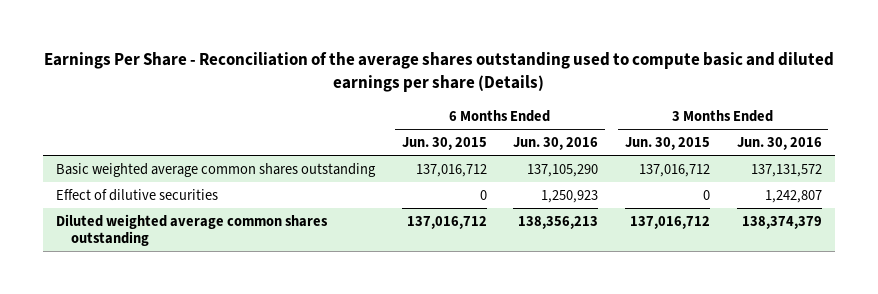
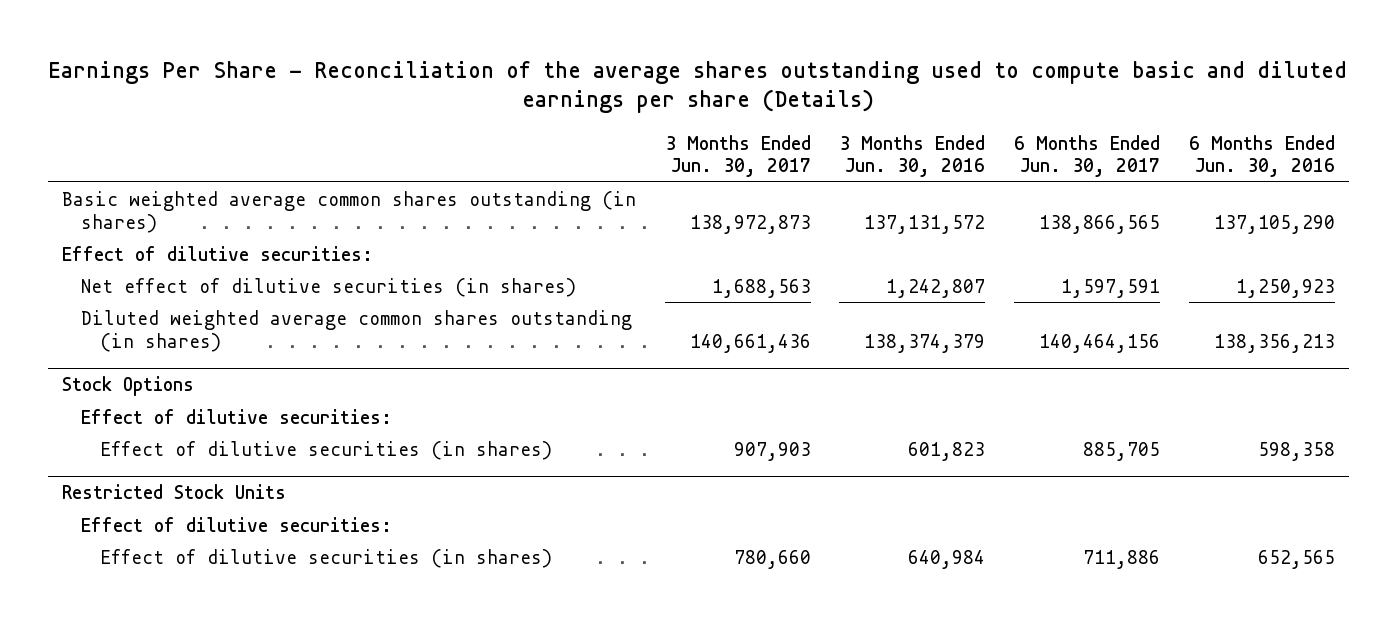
[401,137,487,151] Jun. 30, 2015 -> none
[624,137,710,151] Jun. 30, 2015 -> none
none -> [664,134,811,178] 3 Months Ended Jun. 30, 2017
none -> [1014,134,1161,178] 6 Months Ended Jun. 30, 2017
[56,162,377,177] Basic weighted average common shares outstanding -> [62,190,637,233] Basic weighted average common shares outstanding (in shares)
none -> [62,245,374,261] Effect of dilutive securities:
[56,188,219,201] Effect of dilutive securities -> [81,277,577,297] Net effect of dilutive securities (in shares)
[56,213,329,246] Diluted weighted average common shares outstanding -> [81,309,633,352] Diluted weighted average common shares outstanding (in shares)
none -> [62,376,195,397] Stock Options
none -> [81,408,393,424] Effect of dilutive securities:
none -> [100,440,553,460] Effect of dilutive securities (in shares)
none -> [62,484,287,500] Restricted Stock Units
none -> [81,516,393,532] Effect of dilutive securities:
none -> [100,548,553,568] Effect of dilutive securities (in shares)

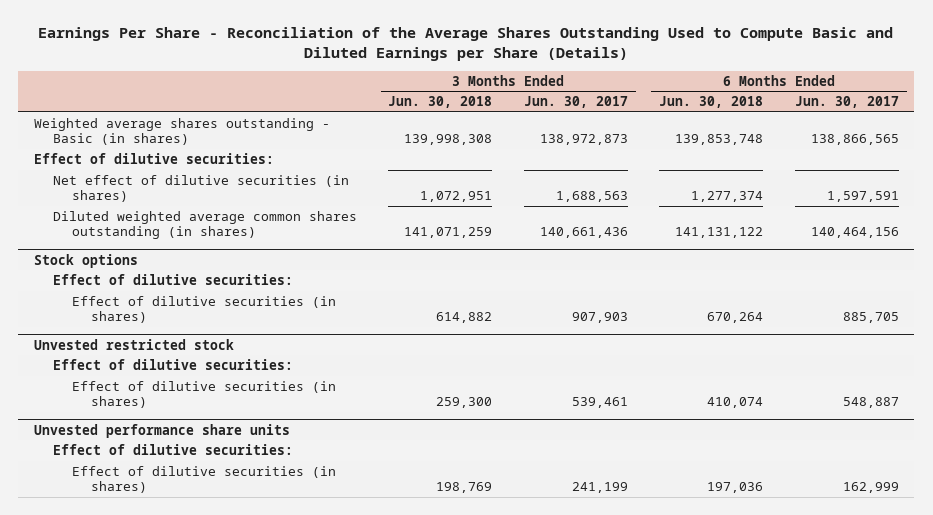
[48,60,1348,114] Earnings Per Share - Reconciliation of the average shares outstanding used to compute basic and diluted earnings per share (Details) -> [38,27,894,62] Earnings Per Share - Reconciliation of the Average Shares Outstanding Used to Compute Basic and Diluted Earnings per Share (Details)
[839,134,986,178] 3 Months Ended Jun. 30, 2016 -> none
[1188,134,1335,178] 6 Months Ended Jun. 30, 2016 -> none
none -> [388,96,493,109] Jun. 30, 2018
none -> [659,96,764,109] Jun. 30, 2018
[62,190,637,233] Basic weighted average common shares outstanding (in shares) -> [33,117,330,146] Weighted average shares outstanding - Basic (in shares)
[62,376,195,397] Stock Options -> [33,253,138,268] Stock options
[62,484,287,500] Restricted Stock Units -> [33,338,234,350] Unvested restricted stock
[733,549,811,569] 780,660 -> [571,397,628,409] 539,461
[1083,549,1161,569] 711,886 -> [842,397,899,409] 548,887
none -> [33,423,290,438] Unvested performance share units
none -> [52,443,293,455] Effect of dilutive securities:
none -> [72,465,337,494] Effect of dilutive securities (in shares)

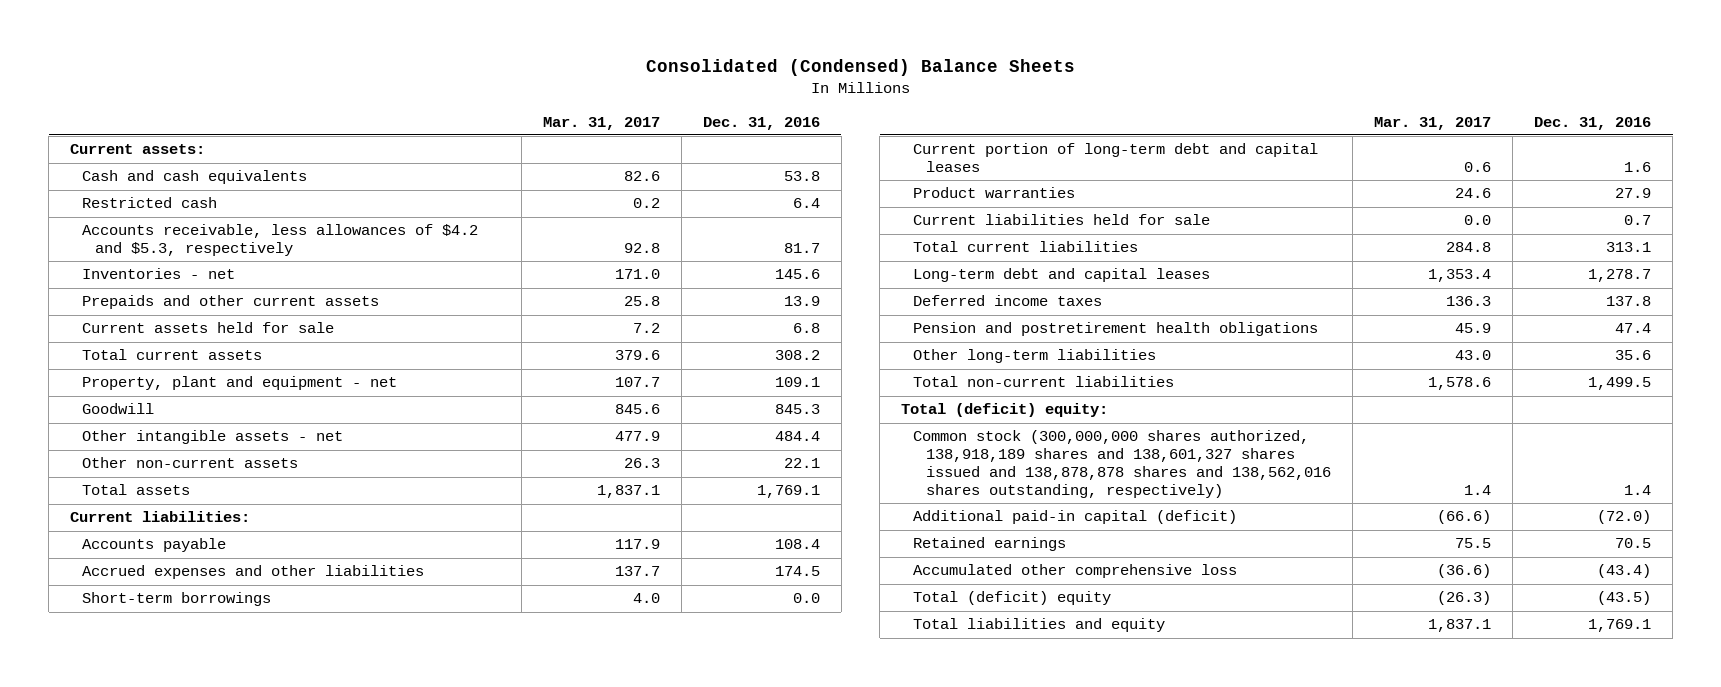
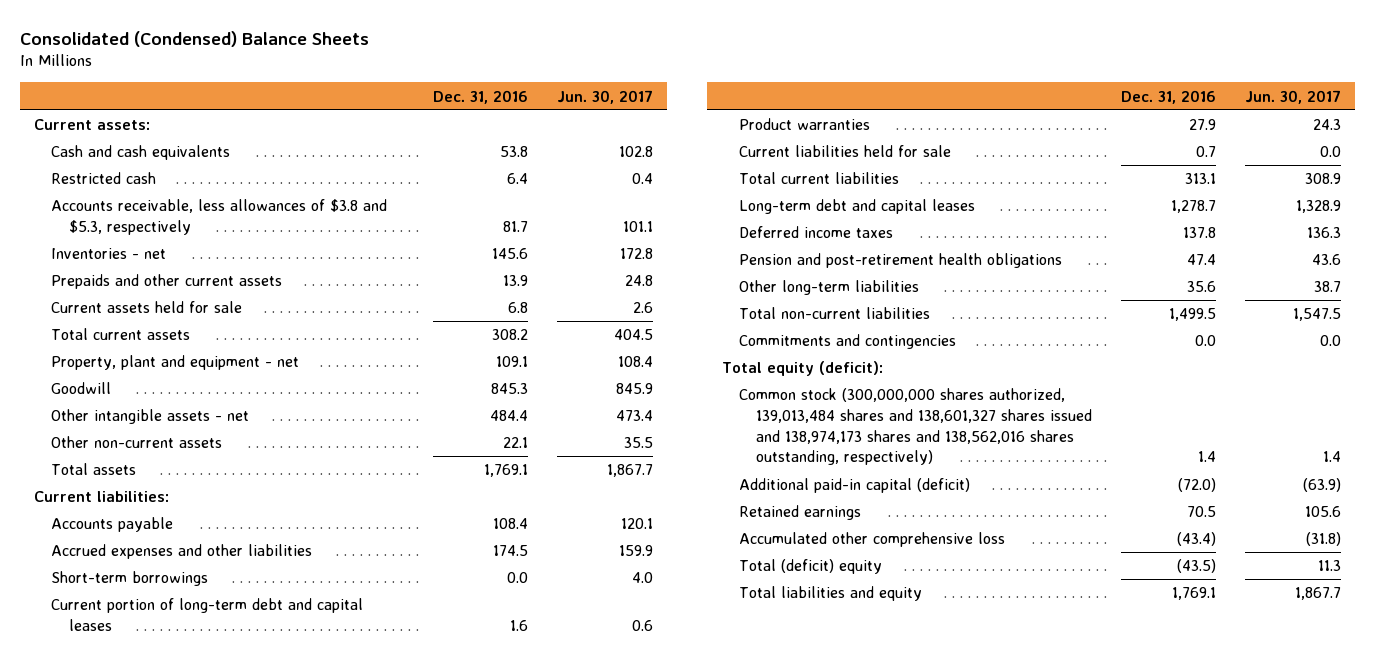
[542,116,660,130] Mar. 31, 2017 -> none
none -> [557,89,654,104] Jun. 30, 2017
[82,224,479,257] Accounts receivable, less allowances of $4.2 and $5.3, respectively -> [51,199,388,235] Accounts receivable, less allowances of $3.8 and $5.3, respectively
[913,322,1319,337] Pension and postretirement health obligations -> [739,253,1063,269] Pension and post-retirement health obligations
none -> [739,334,957,350] Commitments and contingencies
[901,403,1109,418] Total (deficit) equity: -> [721,361,883,377] Total equity (deficit):
[913,430,1331,498] Common stock (300,000,000 shares authorized, 138,918,189 shares and 138,601,327 shares issued and 138,878,878 shares and 138,562,016 shares outstanding, respectively) -> [739,388,1093,466] Common stock (300,000,000 shares authorized, 139,013,484 shares and 138,601,327 shares issued and 138,974,173 shares and 138,562,016 shares outstanding, respectively)

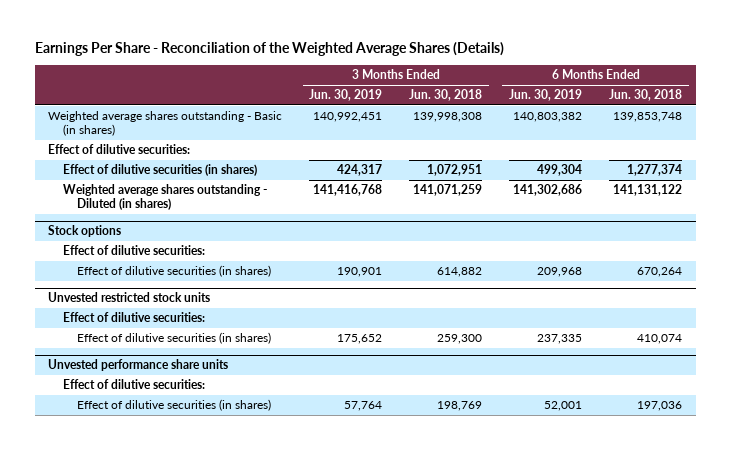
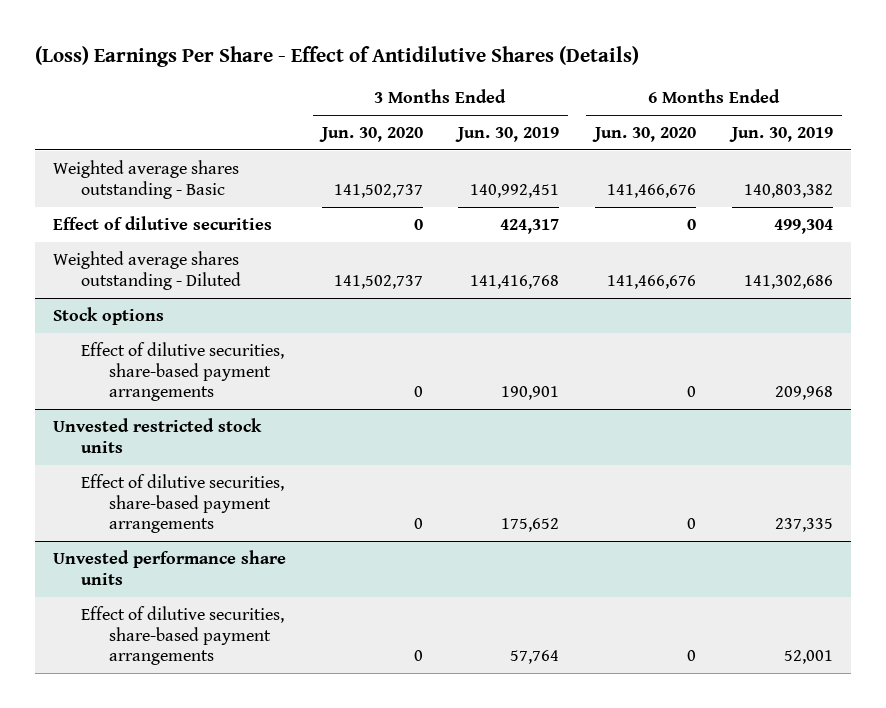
[34,42,504,57] Earnings Per Share - Reconciliation of the Weighted Average Shares (Details) -> [34,46,639,68] (Loss) Earnings Per Share - Effect of Antidilutive Shares (Details)
[409,89,483,102] Jun. 30, 2018 -> none
[609,89,683,102] Jun. 30, 2018 -> none
none -> [318,126,423,142] Jun. 30, 2020
none -> [592,126,697,142] Jun. 30, 2020
[48,144,191,155] Effect of dilutive securities: -> none
[48,111,283,137] Weighted average shares outstanding - Basic (in shares) -> [52,159,239,199] Weighted average shares outstanding - Basic
[62,164,257,177] Effect of dilutive securities (in shares) -> [52,215,272,230] Effect of dilutive securities
[62,184,267,211] Weighted average shares outstanding - Diluted (in shares) -> [52,250,242,290] Weighted average shares outstanding - Diluted
[62,245,205,256] Effect of dilutive securities: -> none
[77,265,272,278] Effect of dilutive securities (in shares) -> [81,341,285,402] Effect of dilutive securities, share-based payment arrangements
[62,312,205,323] Effect of dilutive securities: -> none
[77,332,272,345] Effect of dilutive securities (in shares) -> [81,473,285,534] Effect of dilutive securities, share-based payment arrangements
[62,379,205,390] Effect of dilutive securities: -> none
[77,399,272,412] Effect of dilutive securities (in shares) -> [81,605,285,666] Effect of dilutive securities, share-based payment arrangements

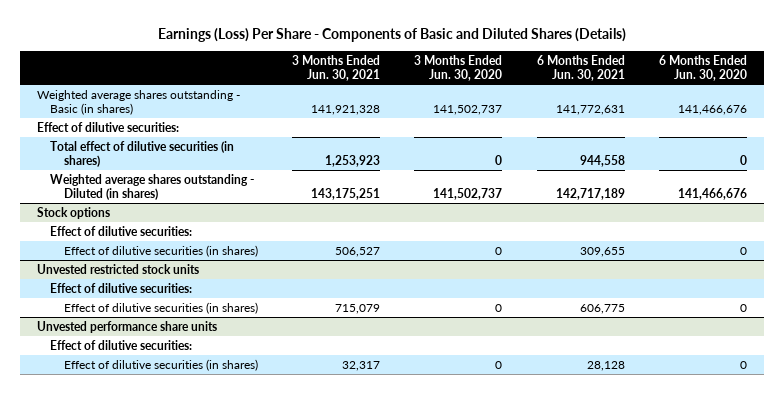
[34,46,639,68] (Loss) Earnings Per Share - Effect of Antidilutive Shares (Details) -> [157,27,626,42] Earnings (Loss) Per Share - Components of Basic and Diluted Shares (Details)
[455,126,560,142] Jun. 30, 2019 -> none
[729,126,834,142] Jun. 30, 2019 -> none
none -> [292,54,381,81] 3 Months Ended Jun. 30, 2021
none -> [536,54,625,81] 6 Months Ended Jun. 30, 2021
[52,159,239,199] Weighted average shares outstanding - Basic -> [36,89,240,116] Weighted average shares outstanding - Basic (in shares)
none -> [36,121,179,132] Effect of dilutive securities:
[52,215,272,230] Effect of dilutive securities -> [50,140,235,168] Total effect of dilutive securities (in shares)
[52,250,242,290] Weighted average shares outstanding - Diluted -> [50,173,255,201] Weighted average shares outstanding - Diluted (in shares)
none -> [50,225,193,236] Effect of dilutive securities:
[81,341,285,402] Effect of dilutive securities, share-based payment arrangements -> [63,244,258,257] Effect of dilutive securities (in shares)
none -> [50,282,193,293] Effect of dilutive securities:
[81,473,285,534] Effect of dilutive securities, share-based payment arrangements -> [63,301,258,314] Effect of dilutive securities (in shares)
none -> [50,339,193,350] Effect of dilutive securities:
[81,605,285,666] Effect of dilutive securities, share-based payment arrangements -> [63,358,258,371] Effect of dilutive securities (in shares)

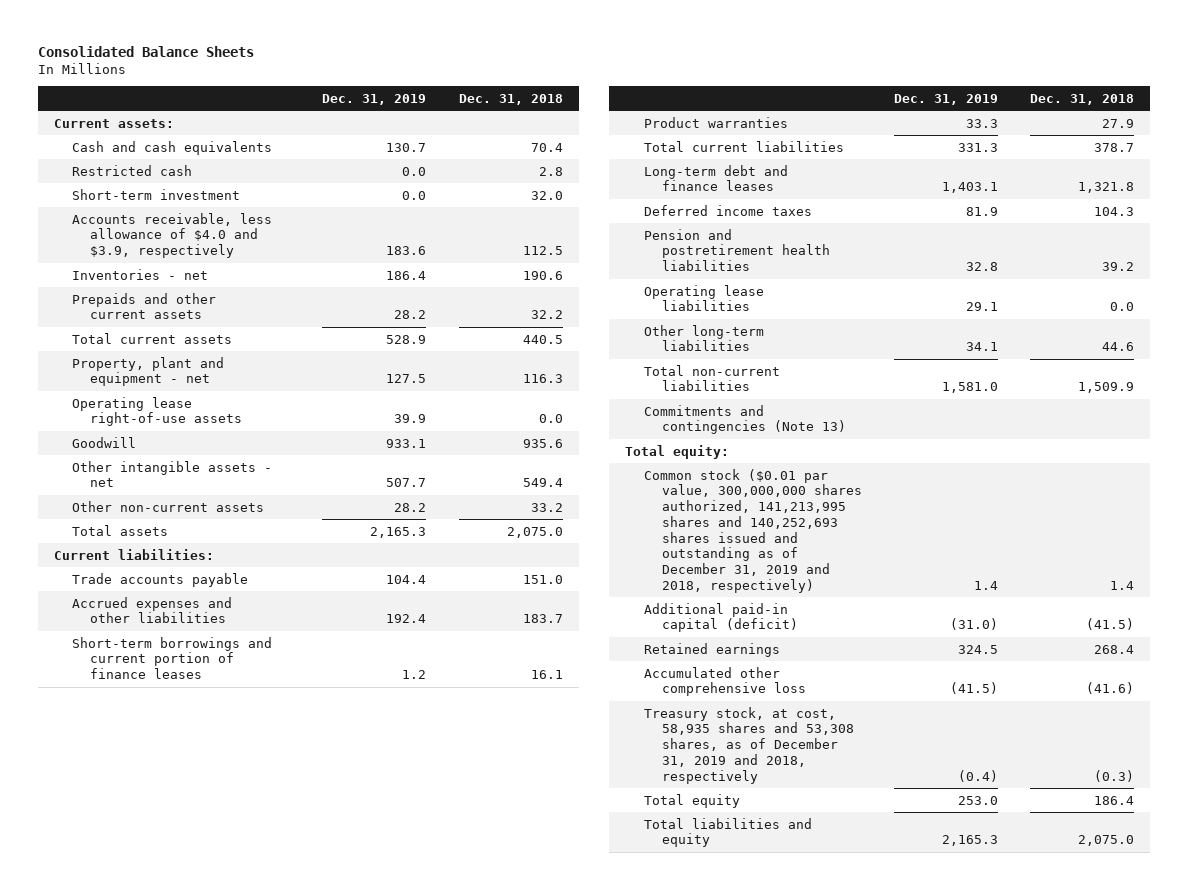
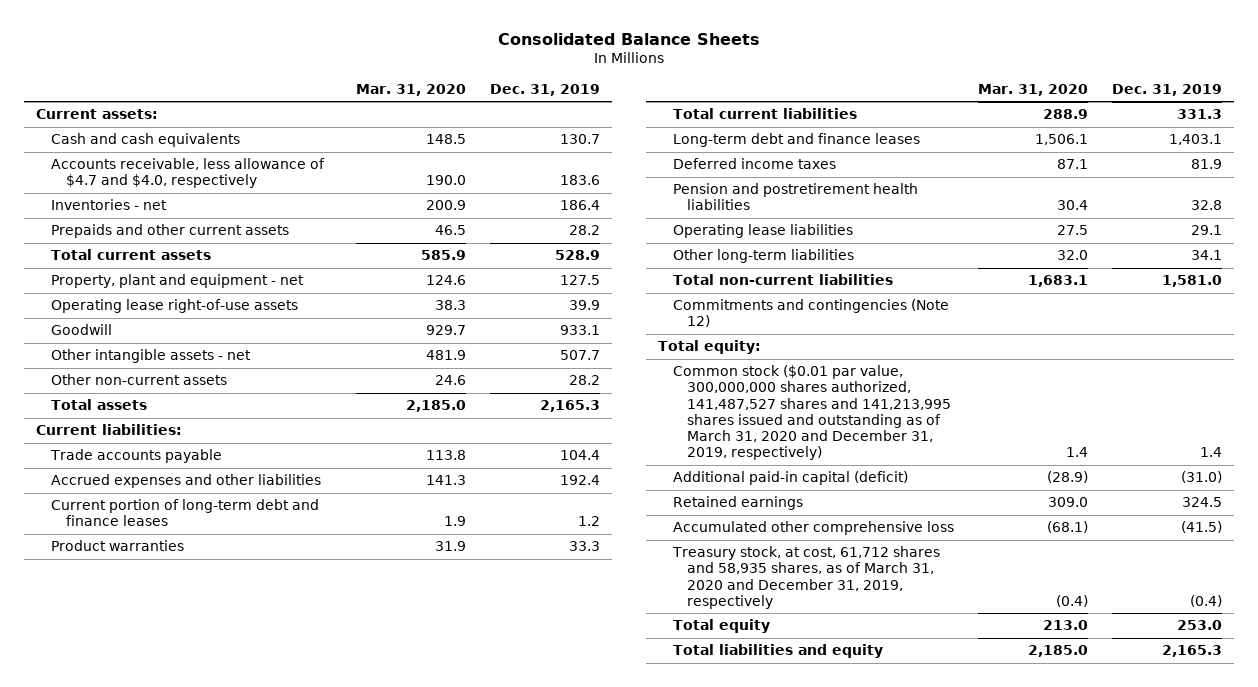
[458,93,563,105] Dec. 31, 2018 -> none
none -> [356,83,467,96] Mar. 31, 2020
[72,164,193,176] Restricted cash -> none
[72,188,241,200] Short-term investment -> none
[72,212,273,259] Accounts receivable, less allowance of $4.0 and $3.9, respectively -> [51,158,326,189] Accounts receivable, less allowance of $4.7 and $4.0, respectively
[72,636,273,680] Short-term borrowings and current portion of finance leases -> [51,499,320,527] Current portion of long-term debt and finance leases
[643,404,846,435] Commitments and contingencies (Note 13) -> [672,299,949,328] Commitments and contingencies (Note 12)
[643,468,862,593] Common stock ($0.01 par value, 300,000,000 shares authorized, 141,213,995 shares and 140,252,693 shares issued and outstanding as of December 31, 2019 and 2018, respectively) -> [672,365,952,461] Common stock ($0.01 par value, 300,000,000 shares authorized, 141,487,527 shares and 141,213,995 shares issued and outstanding as of March 31, 2020 and December 31, 2019, respectively)
[643,706,854,784] Treasury stock, at cost, 58,935 shares and 53,308 shares, as of December 31, 2019 and 2018, respectively -> [671,546,940,609] Treasury stock, at cost, 61,712 shares and 58,935 shares, as of March 31, 2020 and December 31, 2019, respectively

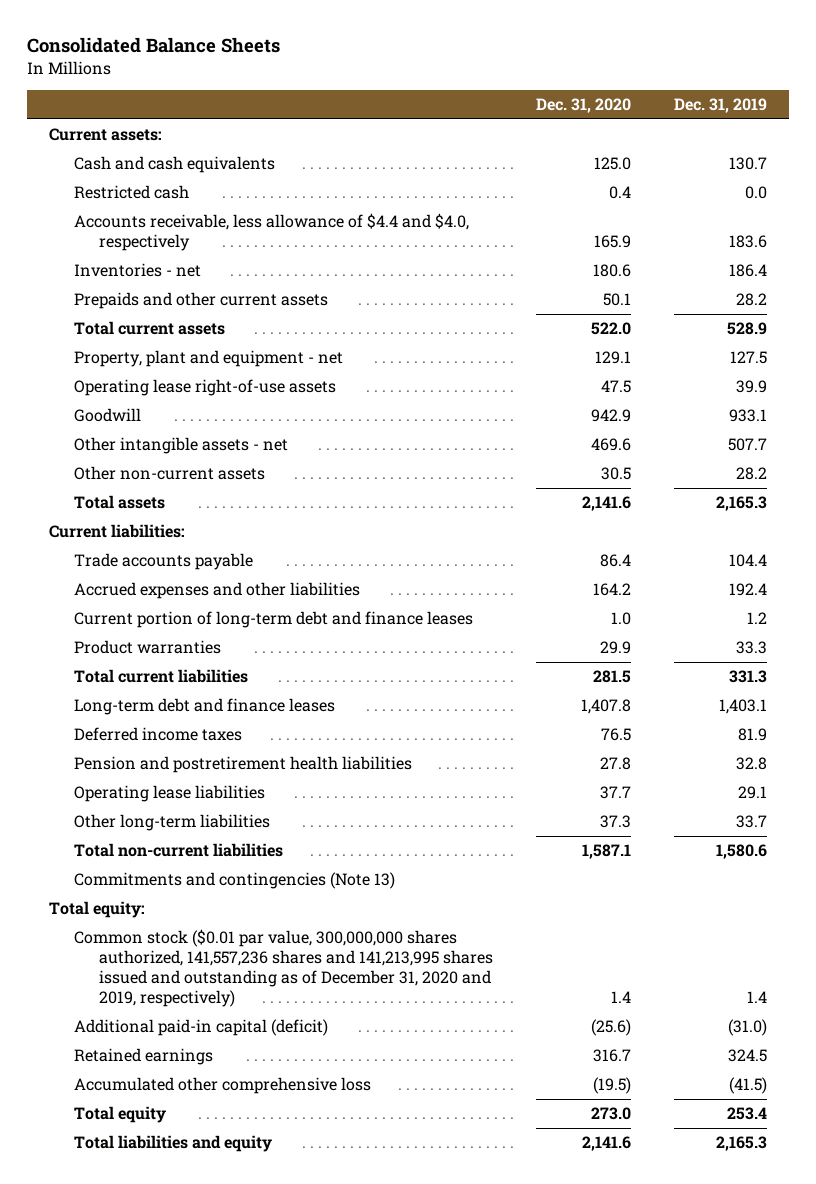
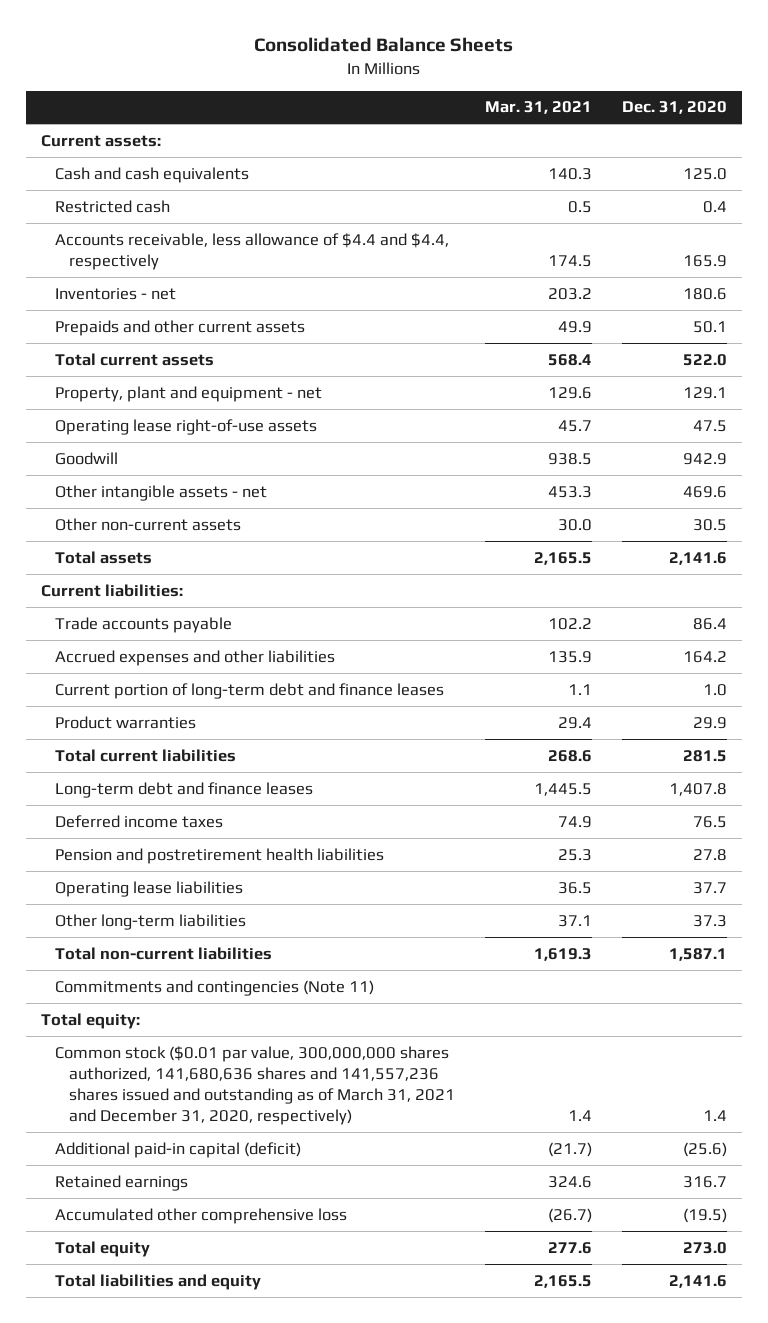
[674,98,768,114] Dec. 31, 2019 -> none
none -> [485,101,593,115] Mar. 31, 2021
[73,213,469,252] Accounts receivable, less allowance of $4.4 and $4.0, respectively -> [54,232,449,270] Accounts receivable, less allowance of $4.4 and $4.4, respectively
[73,872,395,890] Commitments and contingencies (Note 13) -> [54,979,374,996] Commitments and contingencies (Note 11)
[73,929,493,1008] Common stock ($0.01 par value, 300,000,000 shares authorized, 141,557,236 shares and 141,213,995 shares issued and outstanding as of December 31, 2020 and 2019, respectively) -> [54,1045,456,1126] Common stock ($0.01 par value, 300,000,000 shares authorized, 141,680,636 shares and 141,557,236 shares issued and outstanding as of March 31, 2021 and December 31, 2020, respectively)

